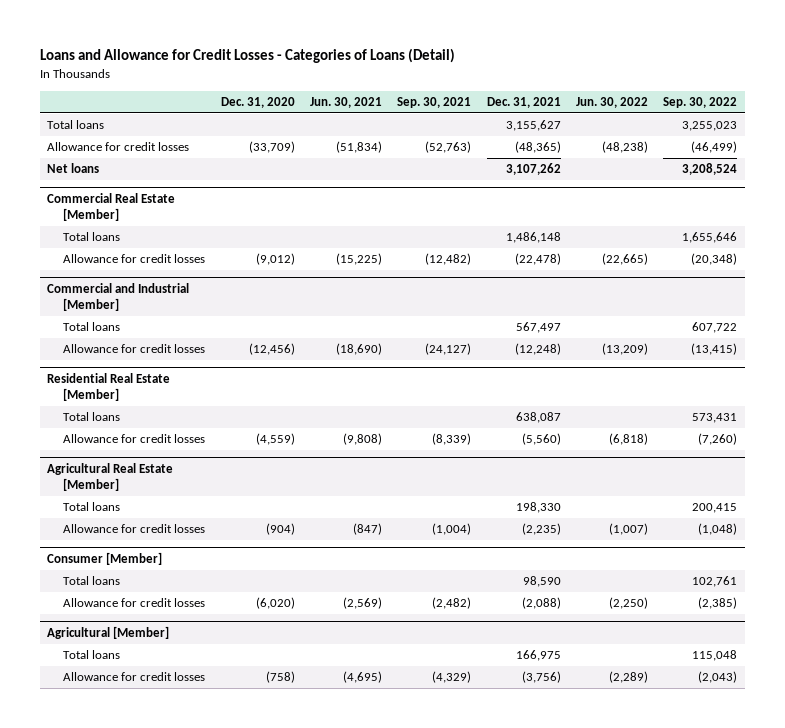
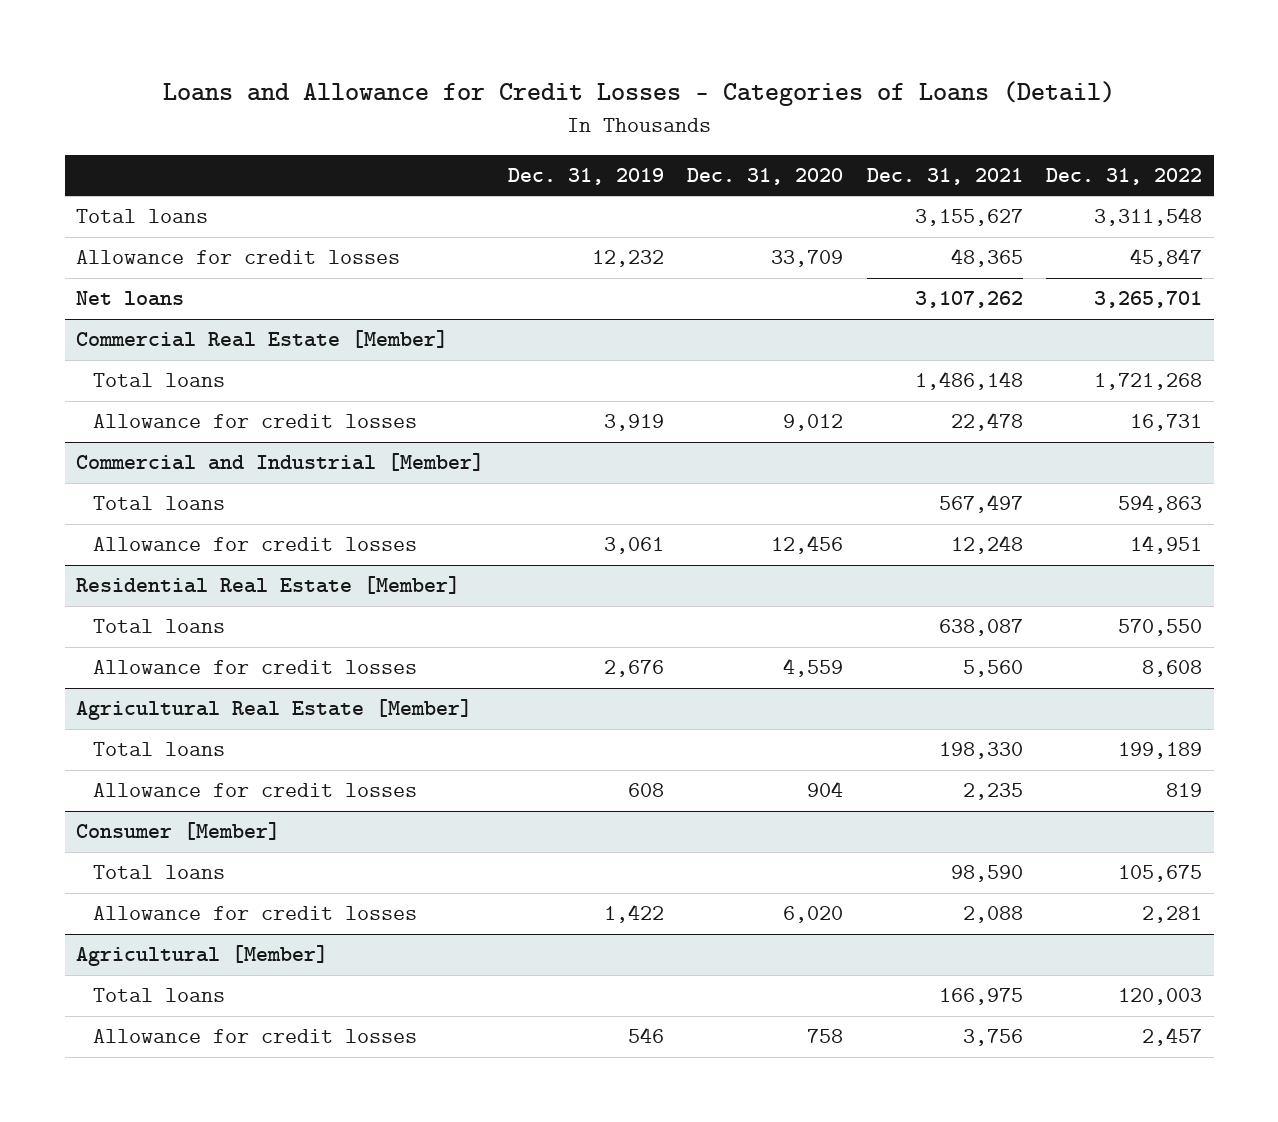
[310,96,383,108] Jun. 30, 2021 -> none
[397,96,472,108] Sep. 30, 2021 -> none
[575,96,648,108] Jun. 30, 2022 -> none
[663,96,738,108] Sep. 30, 2022 -> none
none -> [507,167,664,185] Dec. 31, 2019
none -> [1046,167,1203,185] Dec. 31, 2022
[248,141,295,154] (33,709) -> [771,250,844,268] 33,709
[514,141,561,154] (48,365) -> [950,248,1023,268] 48,365
[255,253,295,266] (9,012) -> [783,414,844,432] 9,012
[514,253,561,266] (22,478) -> [950,412,1023,432] 22,478
[248,343,295,356] (12,456) -> [771,535,844,555] 12,456
[514,343,561,356] (12,248) -> [950,535,1023,555] 12,248
[255,433,295,446] (4,559) -> [783,658,844,678] 4,559
[521,433,561,446] (5,560) -> [962,660,1023,678] 5,560
[265,523,295,536] (904) -> [807,781,844,798] 904
[521,523,561,536] (2,235) -> [962,783,1023,801] 2,235
[255,597,295,610] (6,020) -> [783,906,844,924] 6,020
[521,597,561,610] (2,088) -> [962,906,1023,924] 2,088
[265,671,295,684] (758) -> [807,1029,844,1044] 758
[521,671,561,684] (3,756) -> [962,1029,1023,1047] 3,756

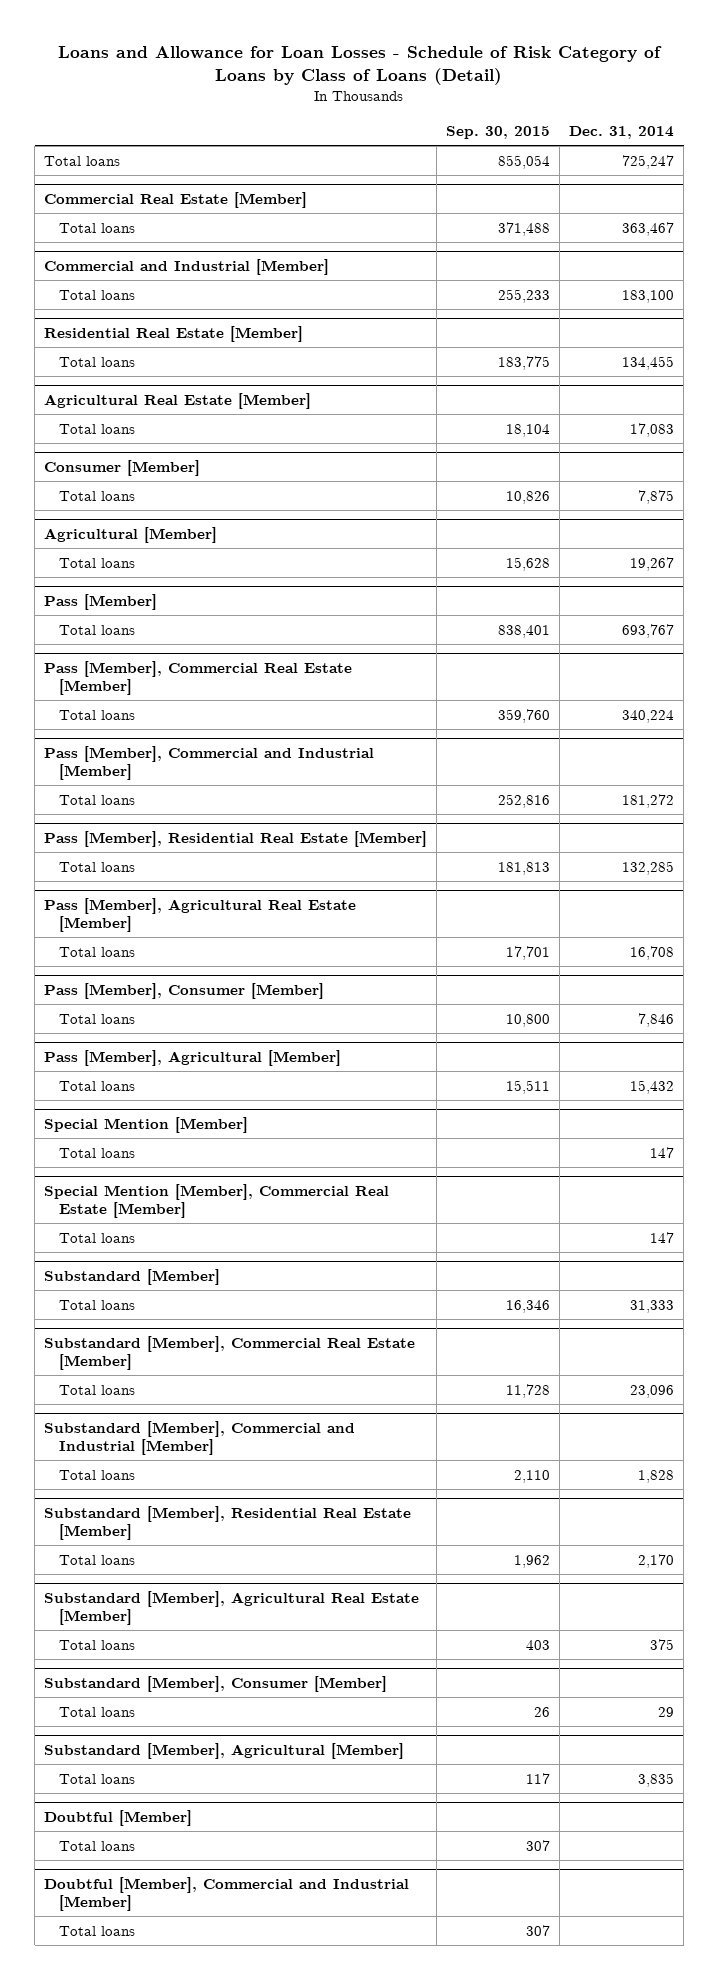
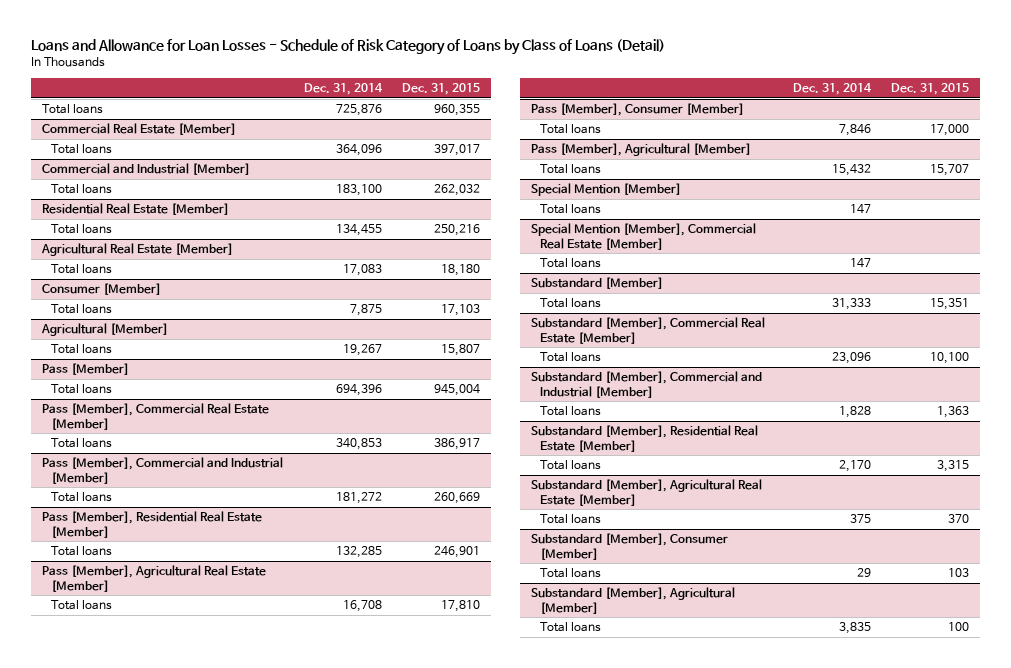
[446,125,551,139] Sep. 30, 2015 -> none
none -> [402,83,481,96] Dec. 31, 2015
[622,154,675,169] 725,247 -> [335,104,382,117] 725,876
[622,221,675,236] 363,467 -> [335,144,382,157] 364,096
[622,623,675,638] 693,767 -> [335,384,382,397] 694,396
[622,709,675,723] 340,224 -> [335,438,382,451] 340,853
[44,1809,193,1826] Doubtful [Member] -> none
[58,1840,135,1851] Total loans -> none
[44,1876,410,1912] Doubtful [Member], Commercial and Industrial [Member] -> none
[58,1925,135,1936] Total loans -> none

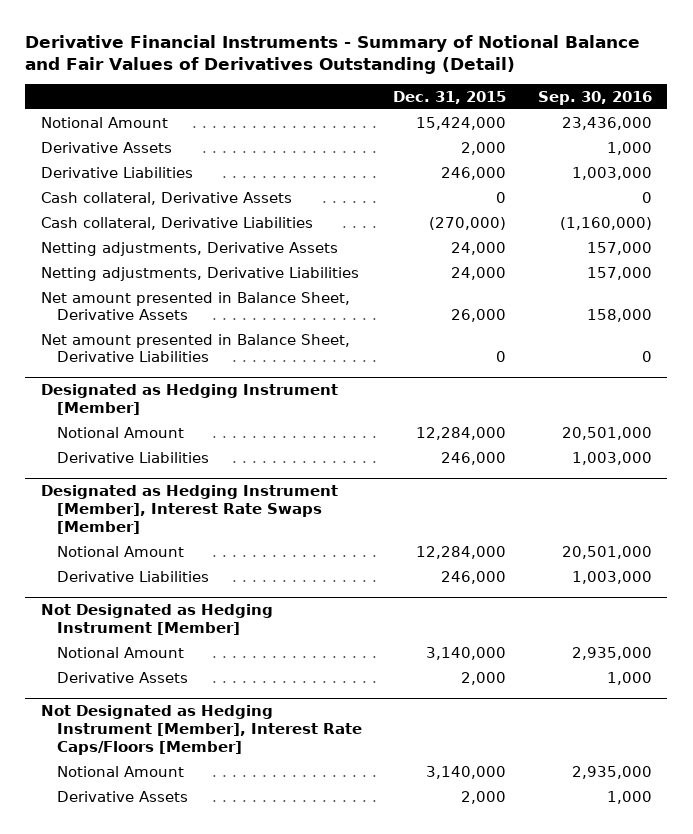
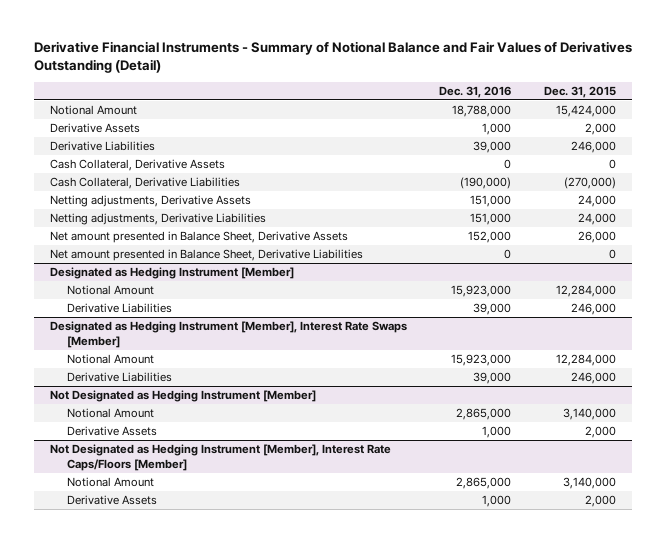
[537,90,652,105] Sep. 30, 2016 -> none
none -> [439,85,512,98] Dec. 31, 2016
[41,191,293,205] Cash collateral, Derivative Assets -> [49,159,225,172] Cash Collateral, Derivative Assets
[41,216,314,230] Cash collateral, Derivative Liabilities -> [49,177,240,190] Cash Collateral, Derivative Liabilities

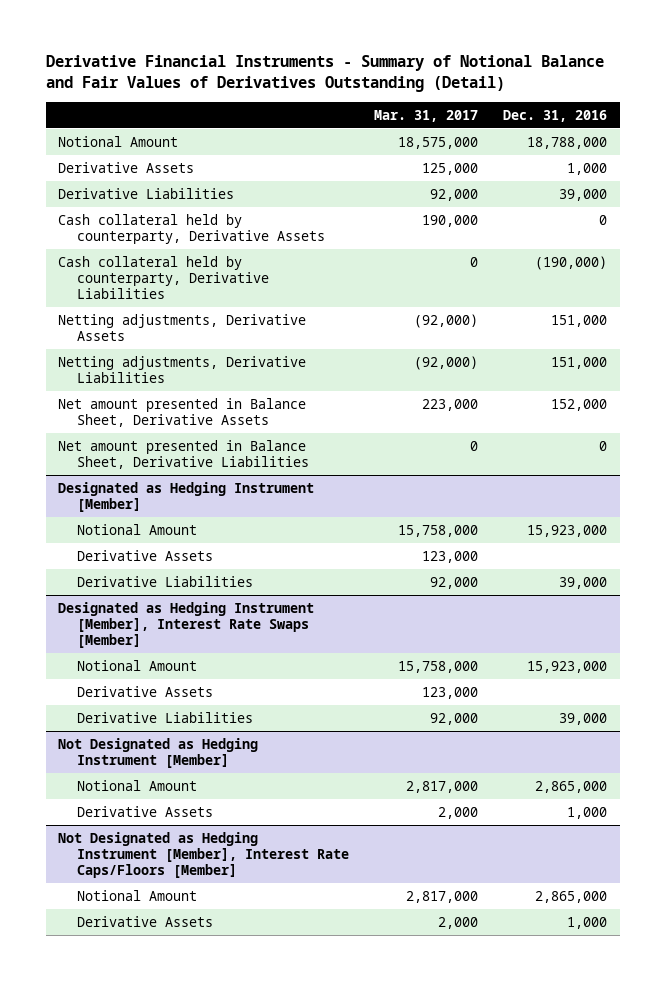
[543,85,616,98] Dec. 31, 2015 -> none
none -> [374,109,479,122] Mar. 31, 2017
[49,159,225,172] Cash Collateral, Derivative Assets -> [58,213,326,244] Cash collateral held by counterparty, Derivative Assets
[49,177,240,190] Cash Collateral, Derivative Liabilities -> [58,255,270,299] Cash collateral held by counterparty, Derivative Liabilities
none -> [77,549,214,561] Derivative Assets
none -> [77,685,214,697] Derivative Assets

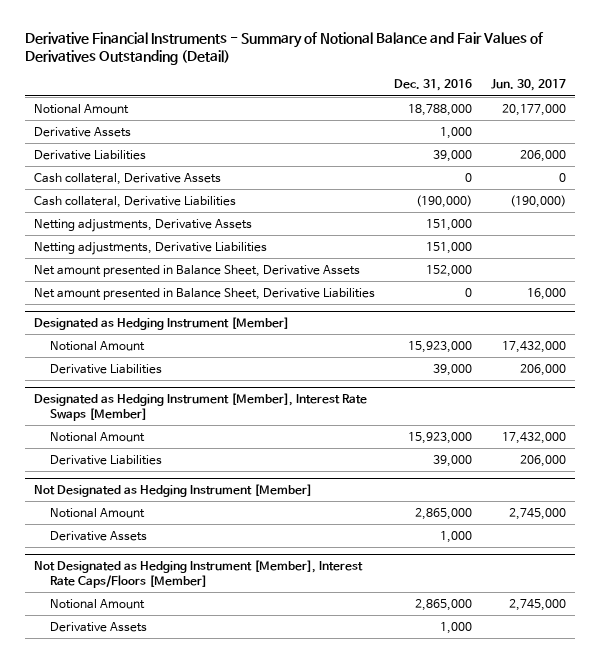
[374,109,479,122] Mar. 31, 2017 -> none
none -> [490,79,566,92] Jun. 30, 2017
[58,213,326,244] Cash collateral held by counterparty, Derivative Assets -> [34,172,222,185] Cash collateral, Derivative Assets
[58,255,270,299] Cash collateral held by counterparty, Derivative Liabilities -> [34,195,237,208] Cash collateral, Derivative Liabilities
[77,549,214,561] Derivative Assets -> none
[77,685,214,697] Derivative Assets -> none

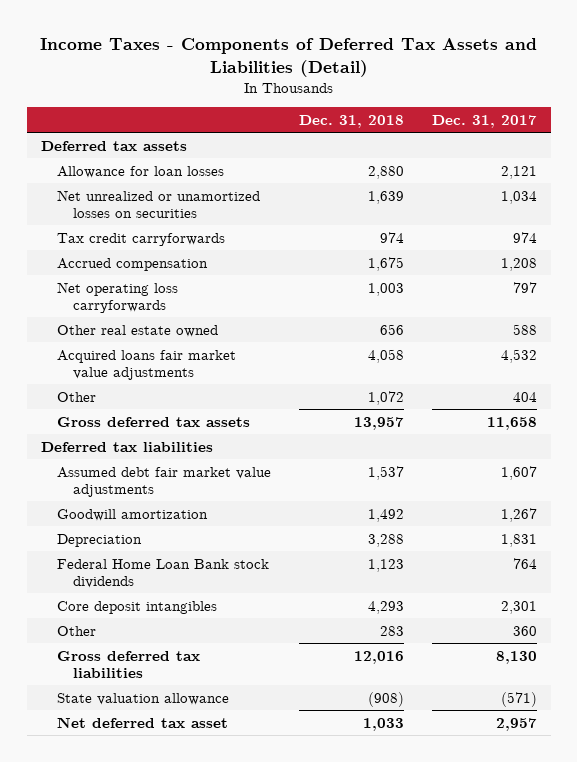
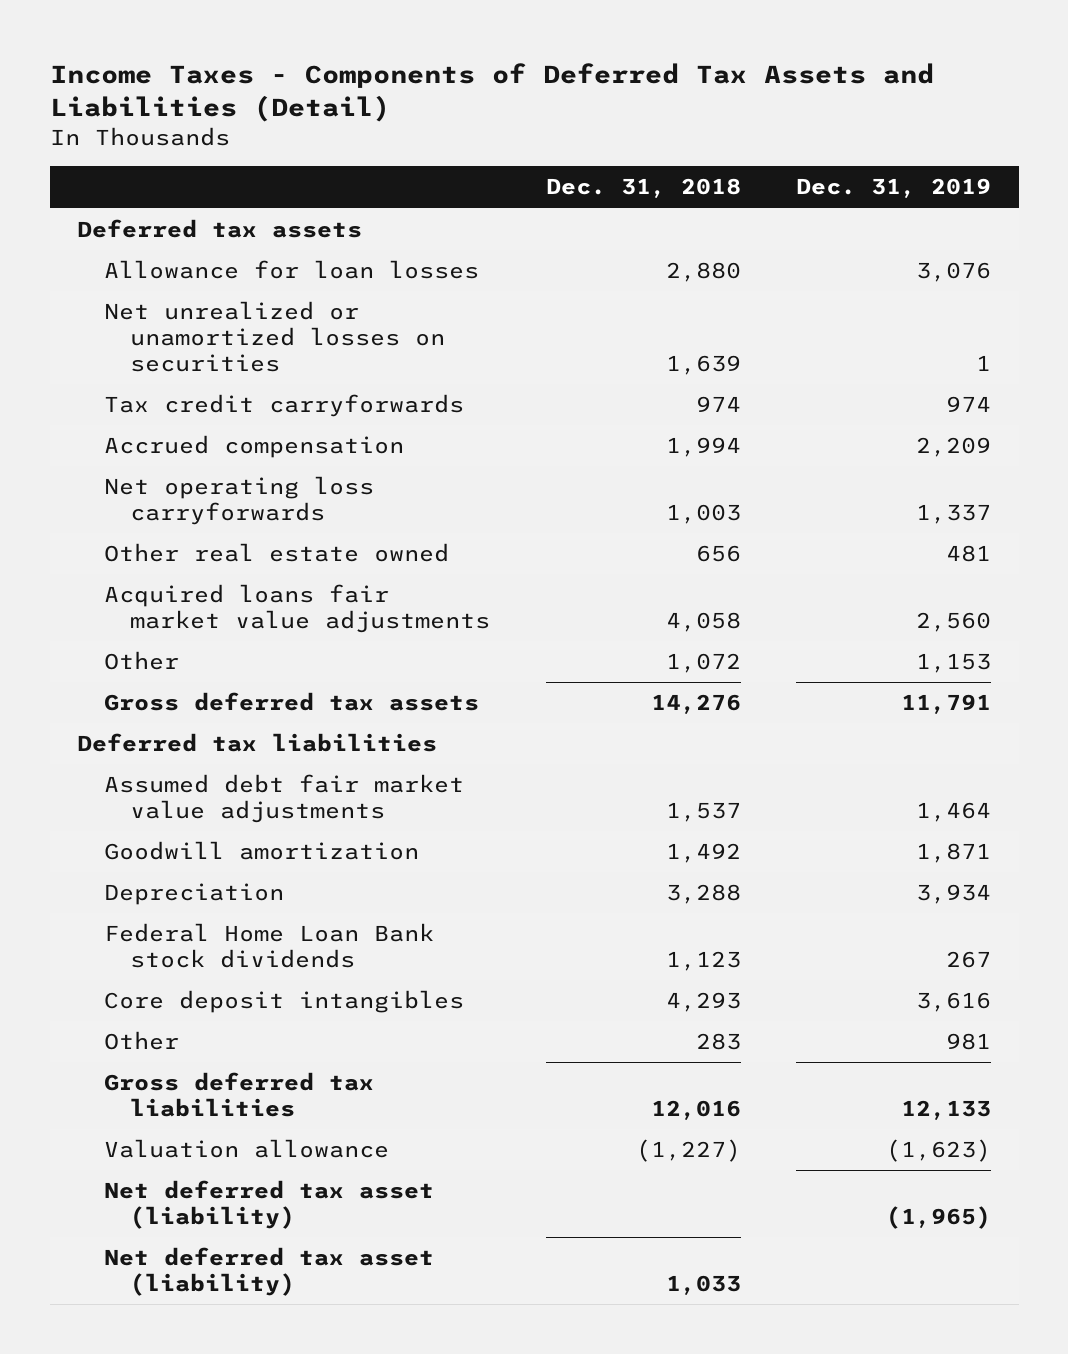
[431,115,537,129] Dec. 31, 2017 -> none
none -> [796,178,992,199] Dec. 31, 2019
[367,256,404,271] 1,675 -> [665,437,741,458] 1,994
[353,416,404,430] 13,957 -> [650,694,741,715] 14,276
[56,692,229,705] State valuation allowance -> [103,1139,389,1159] Valuation allowance
[367,691,404,707] (908) -> [635,1139,741,1163] (1,227)
none -> [103,1180,434,1230] Net deferred tax asset (liability)
[56,716,228,728] Net deferred tax asset -> [103,1247,434,1297] Net deferred tax asset (liability)

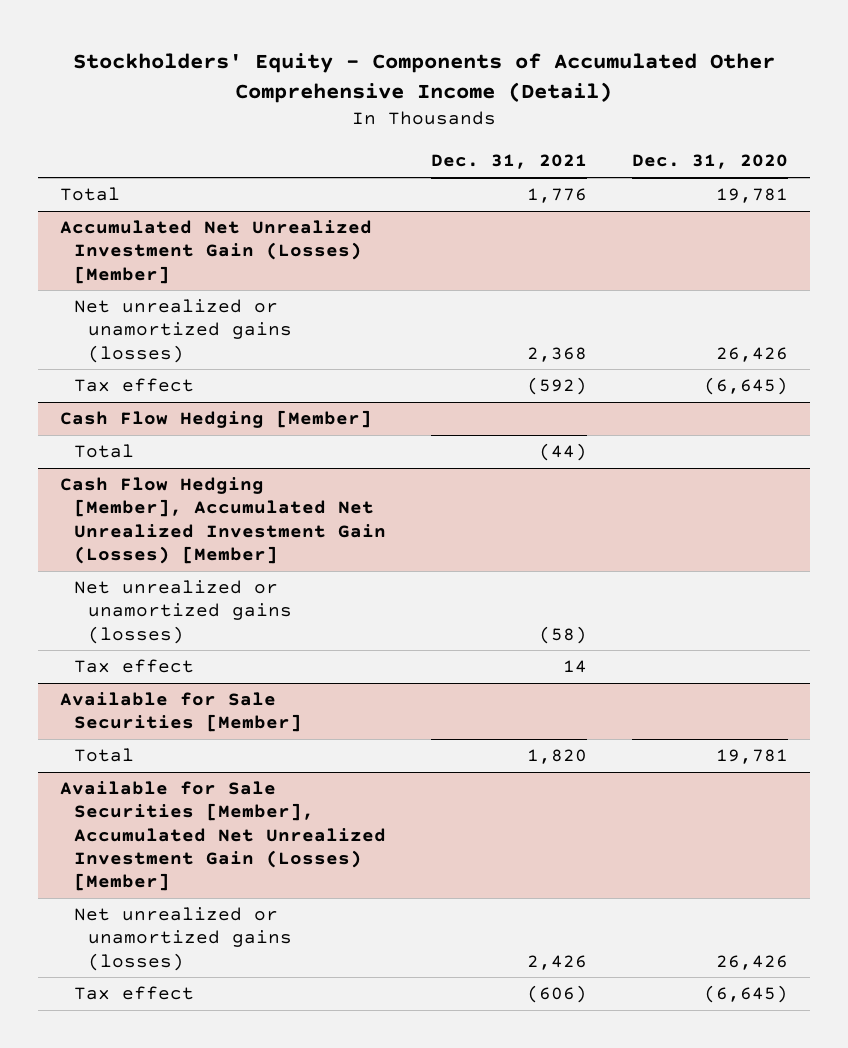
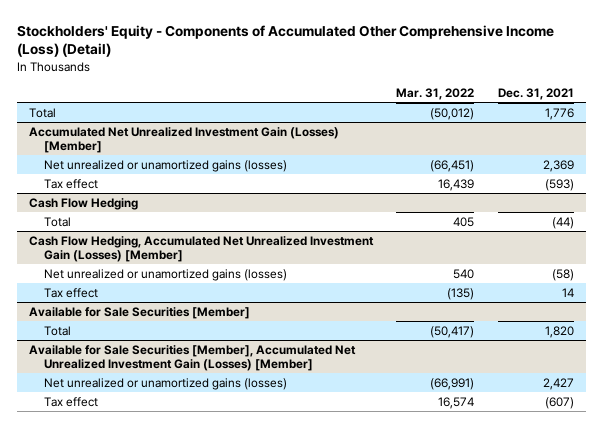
[72,52,775,104] Stockholders' Equity - Components of Accumulated Other Comprehensive Income (Detail) -> [16,24,554,58] Stockholders' Equity - Components of Accumulated Other Comprehensive Income (Loss) (Detail)
[631,154,788,170] Dec. 31, 2020 -> none
none -> [396,87,475,100] Mar. 31, 2022
[526,346,587,362] 2,368 -> [542,159,574,172] 2,369
[526,377,587,396] (592) -> [544,178,574,191] (593)
[60,410,373,429] Cash Flow Hedging [Member] -> [28,197,138,210] Cash Flow Hedging
[60,477,386,564] Cash Flow Hedging [Member], Accumulated Net Unrealized Investment Gain (Losses) [Member] -> [28,235,374,263] Cash Flow Hedging, Accumulated Net Unrealized Investment Gain (Losses) [Member]
[526,954,587,970] 2,426 -> [542,377,574,390] 2,427
[526,985,587,1004] (606) -> [544,396,574,409] (607)

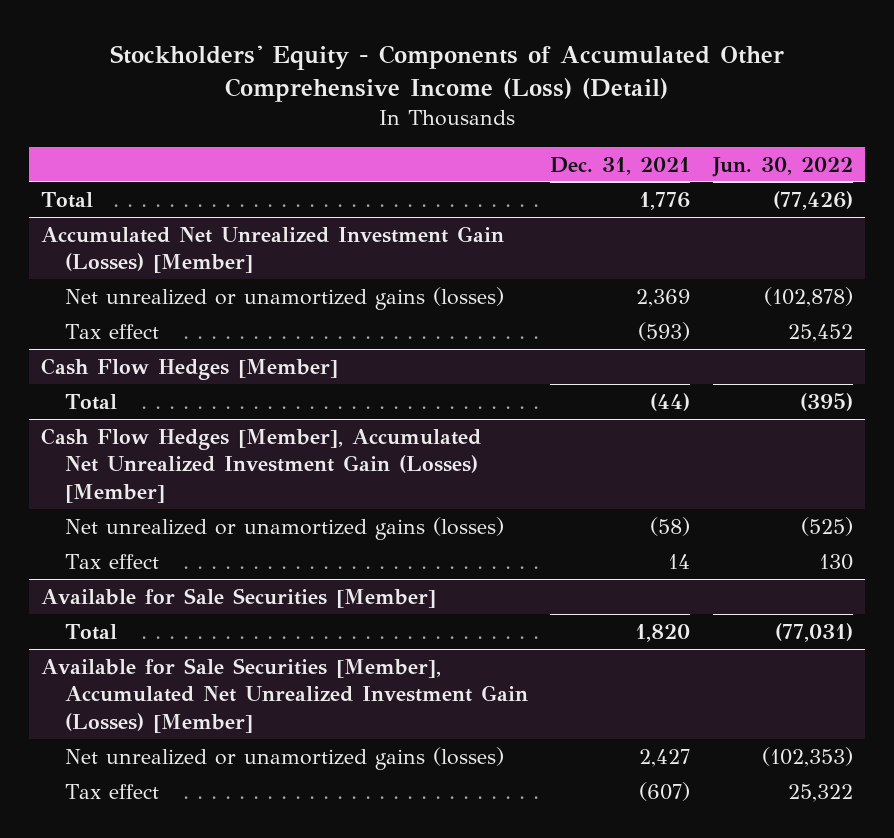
[396,87,475,100] Mar. 31, 2022 -> none
none -> [712,156,854,177] Jun. 30, 2022
[28,197,138,210] Cash Flow Hedging -> [40,357,338,380] Cash Flow Hedges [Member]
[28,235,374,263] Cash Flow Hedging, Accumulated Net Unrealized Investment Gain (Losses) [Member] -> [40,427,481,503] Cash Flow Hedges [Member], Accumulated Net Unrealized Investment Gain (Losses) [Member]

